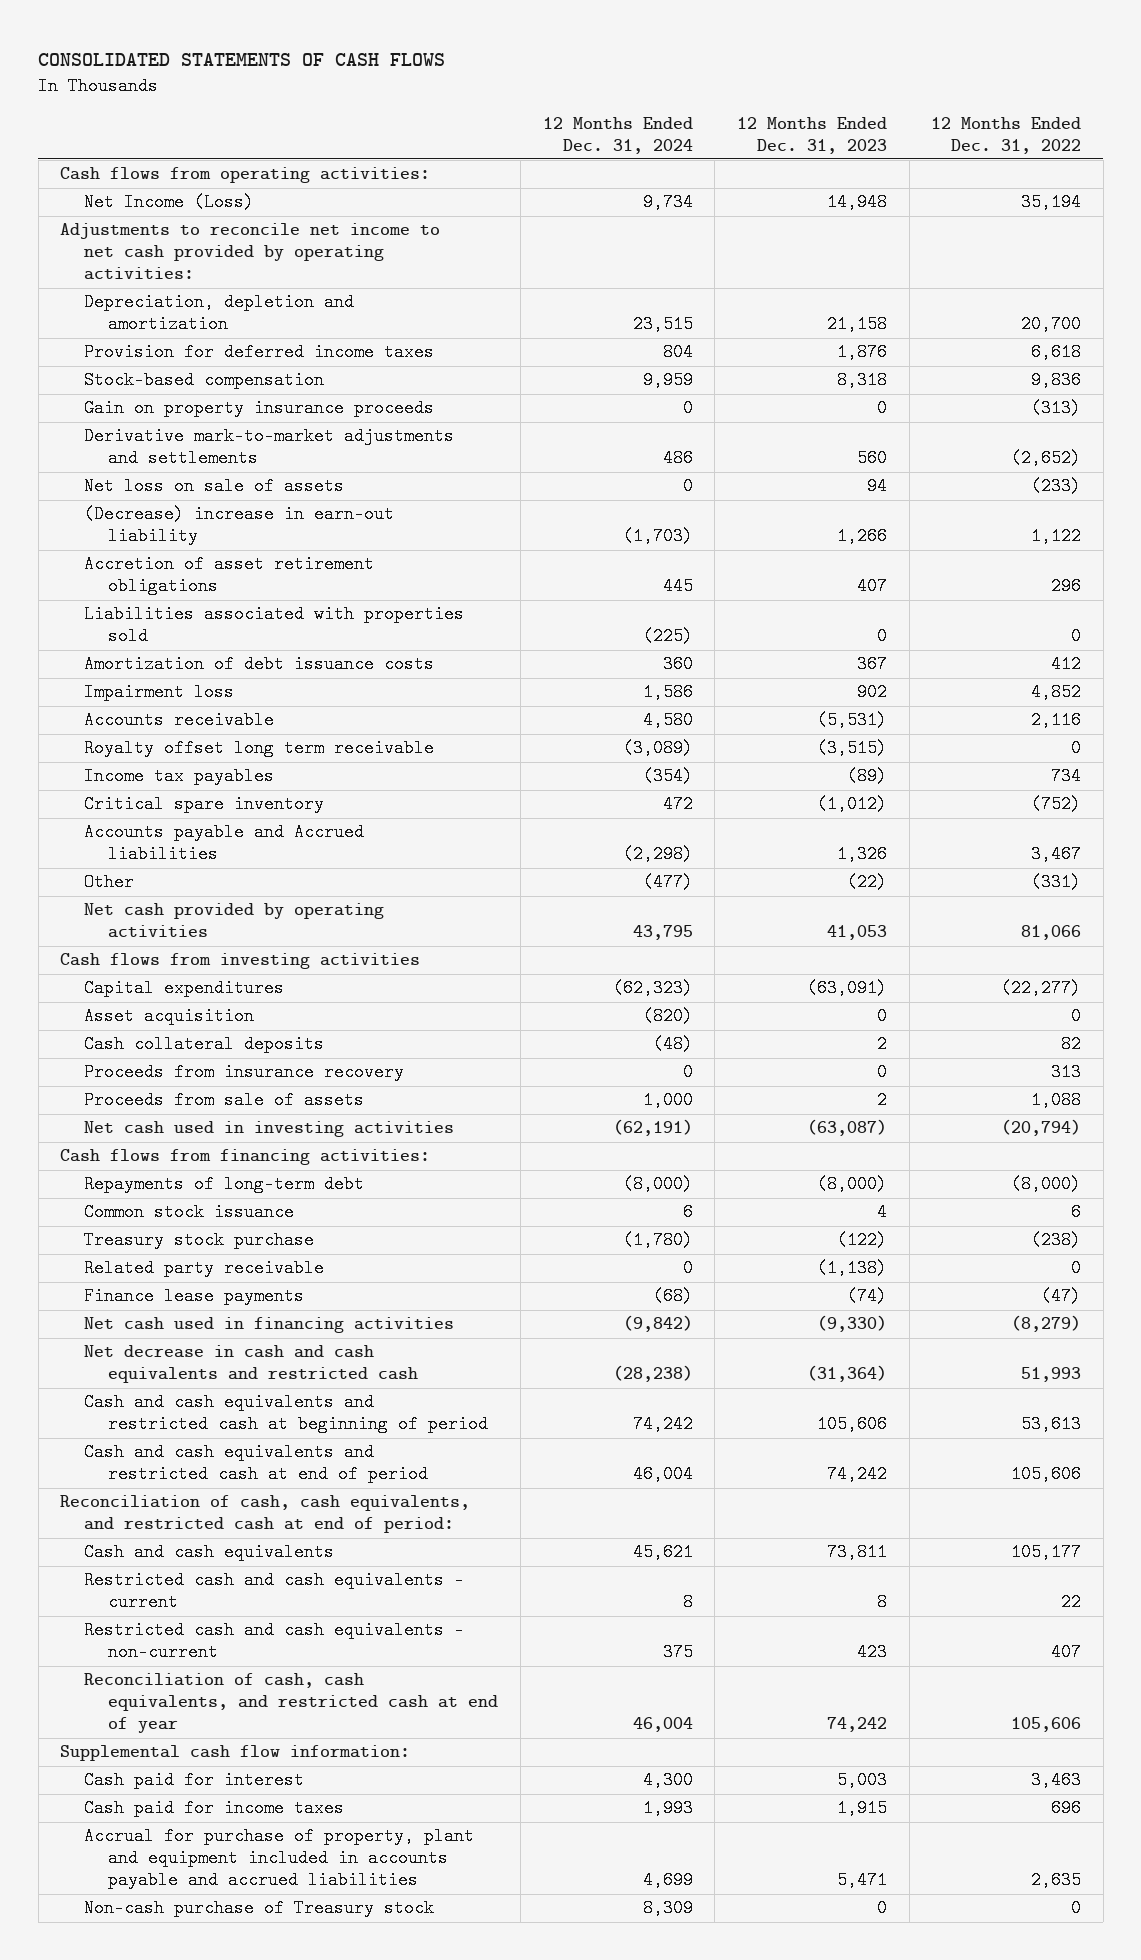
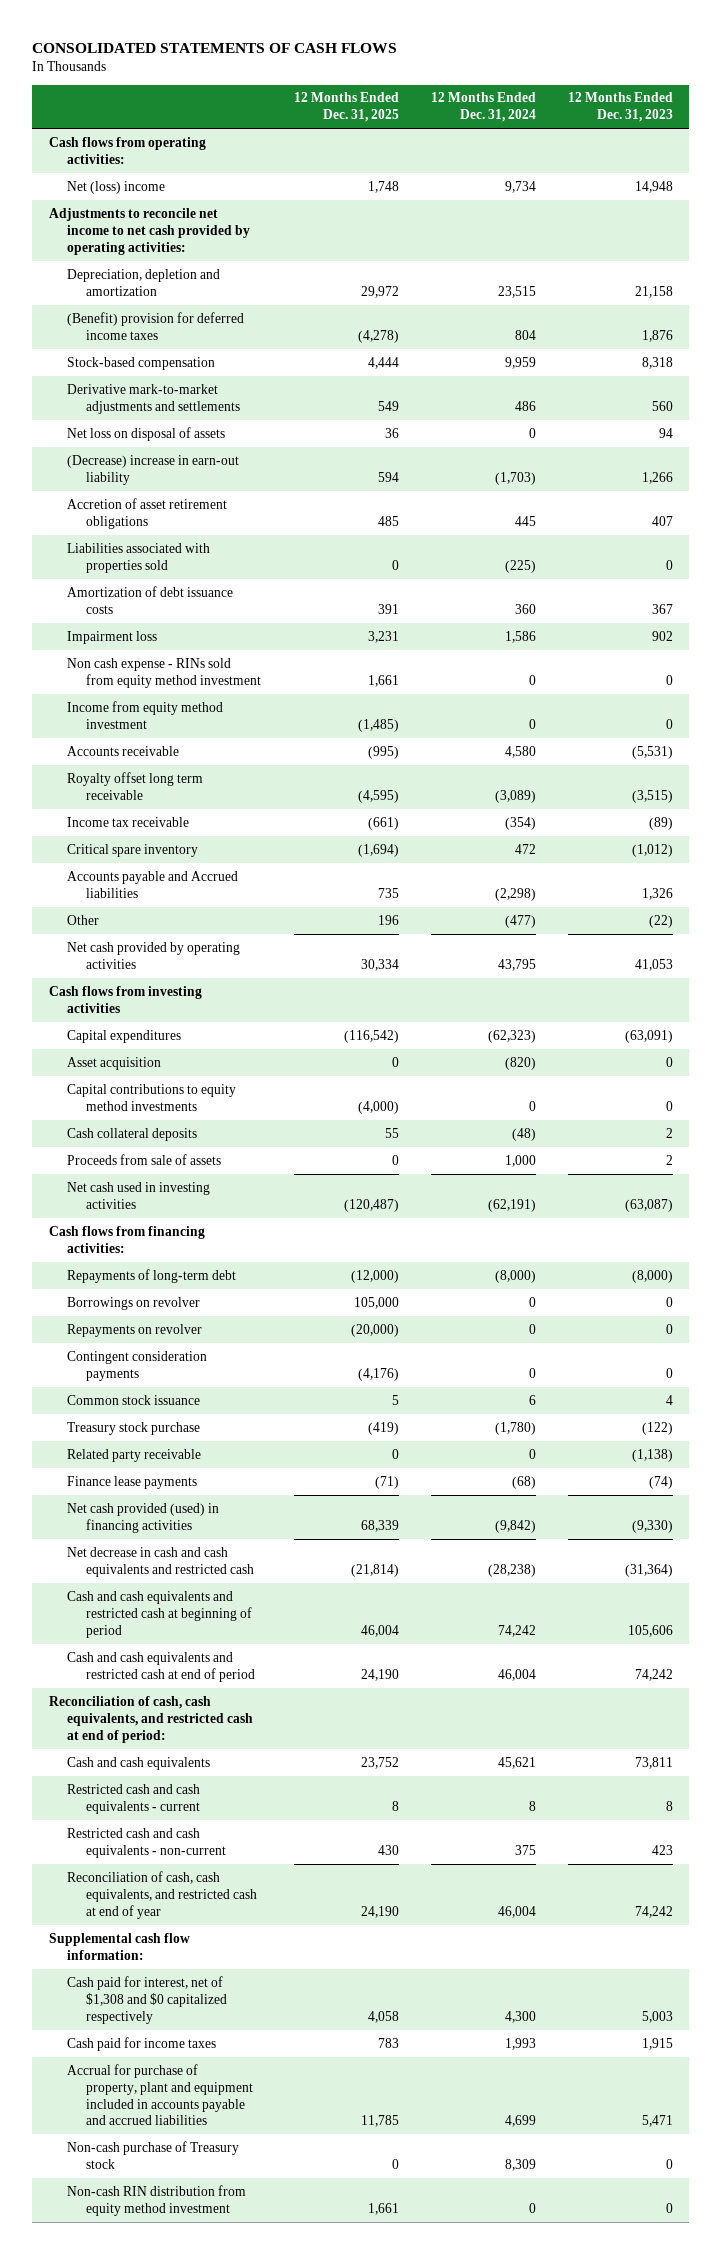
[931,116,1082,154] 12 Months Ended Dec. 31, 2022 -> none
none -> [293,92,399,123] 12 Months Ended Dec. 31, 2025
[84,193,255,212] Net Income (Loss) -> [67,180,166,194] Net (loss) income
[84,343,435,362] Provision for deferred income taxes -> [67,311,245,340] (Benefit) provision for deferred income taxes
[84,399,435,418] Gain on property insurance proceeds -> none
[84,477,345,496] Net loss on sale of assets -> [67,426,226,441] Net loss on disposal of assets
none -> [67,657,262,688] Non cash expense - RINs sold from equity method investment
none -> [67,700,224,729] Income from equity method investment
[84,767,275,786] Income tax payables -> [67,816,190,827] Income tax receivable
none -> [67,1083,237,1111] Capital contributions to equity method investments
[84,1063,405,1082] Proceeds from insurance recovery -> none
none -> [67,1296,201,1310] Borrowings on revolver
none -> [67,1323,203,1337] Repayments on revolver
none -> [67,1350,208,1381] Contingent consideration payments
[84,1317,455,1334] Net cash used in financing activities -> [67,1502,220,1533] Net cash provided (used) in financing activities
[84,1771,305,1790] Cash paid for interest -> [67,1975,228,2024] Cash paid for interest, net of $1,308 and $0 capitalized respectively
none -> [67,2184,247,2216] Non-cash RIN distribution from equity method investment

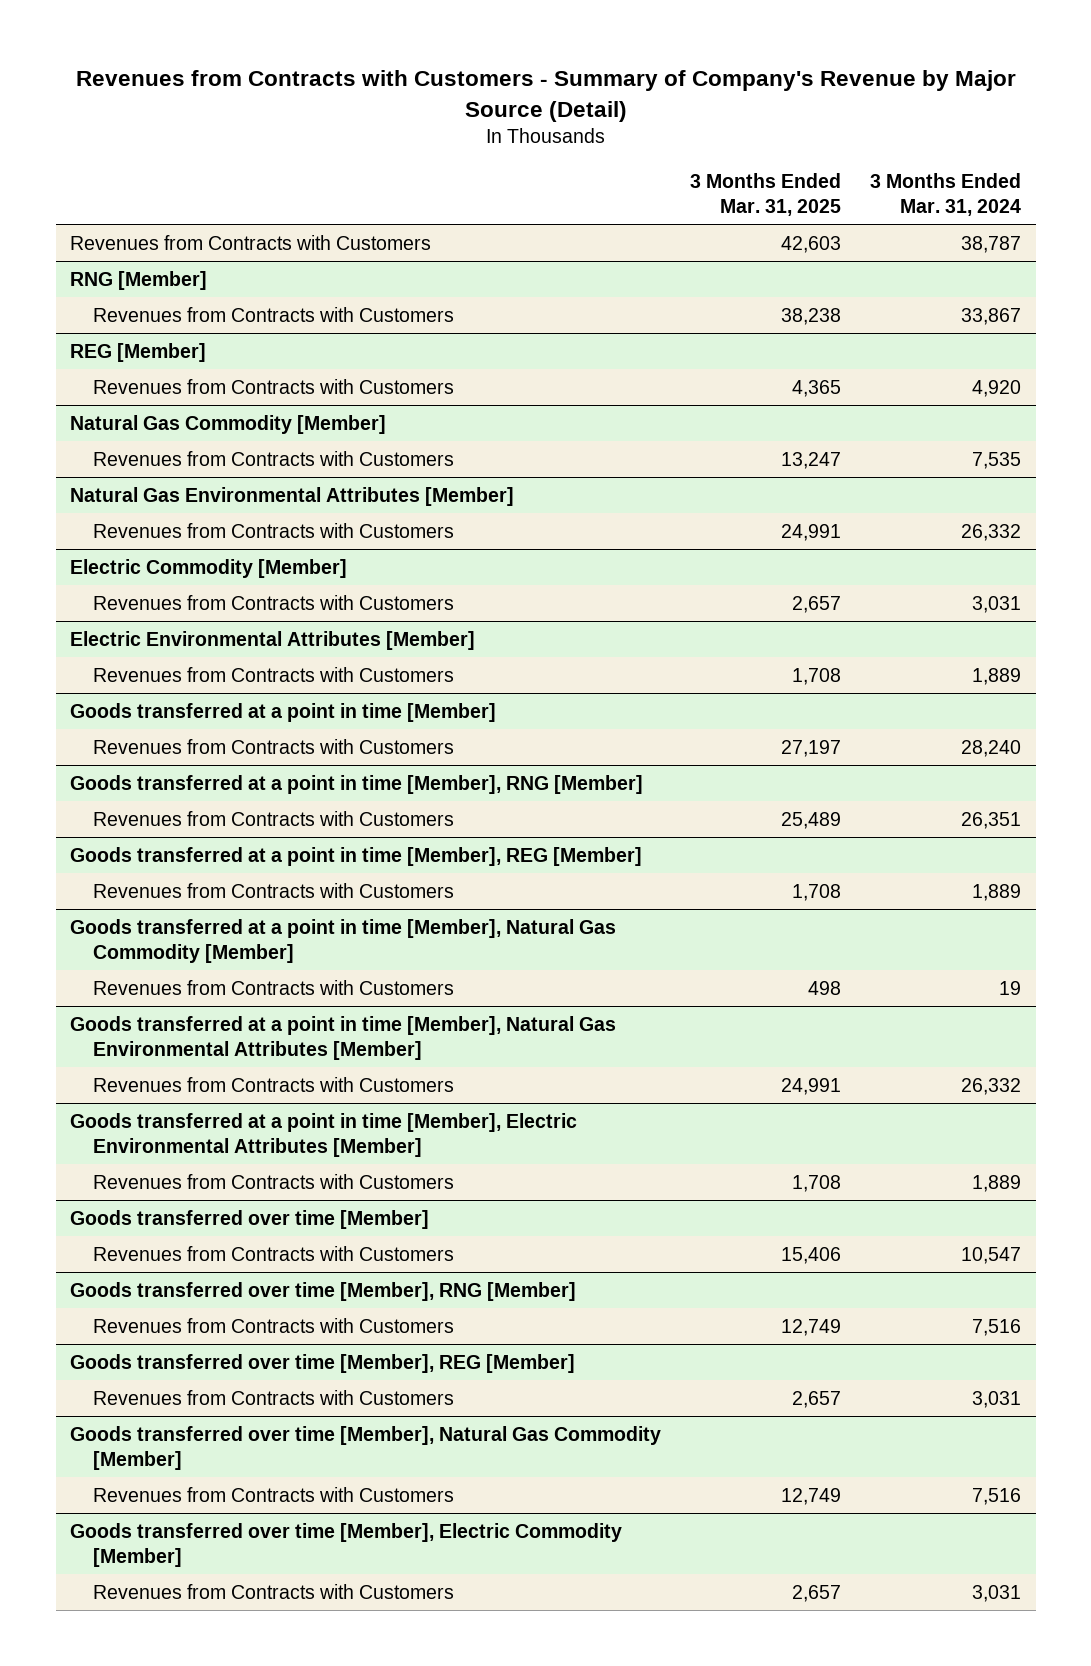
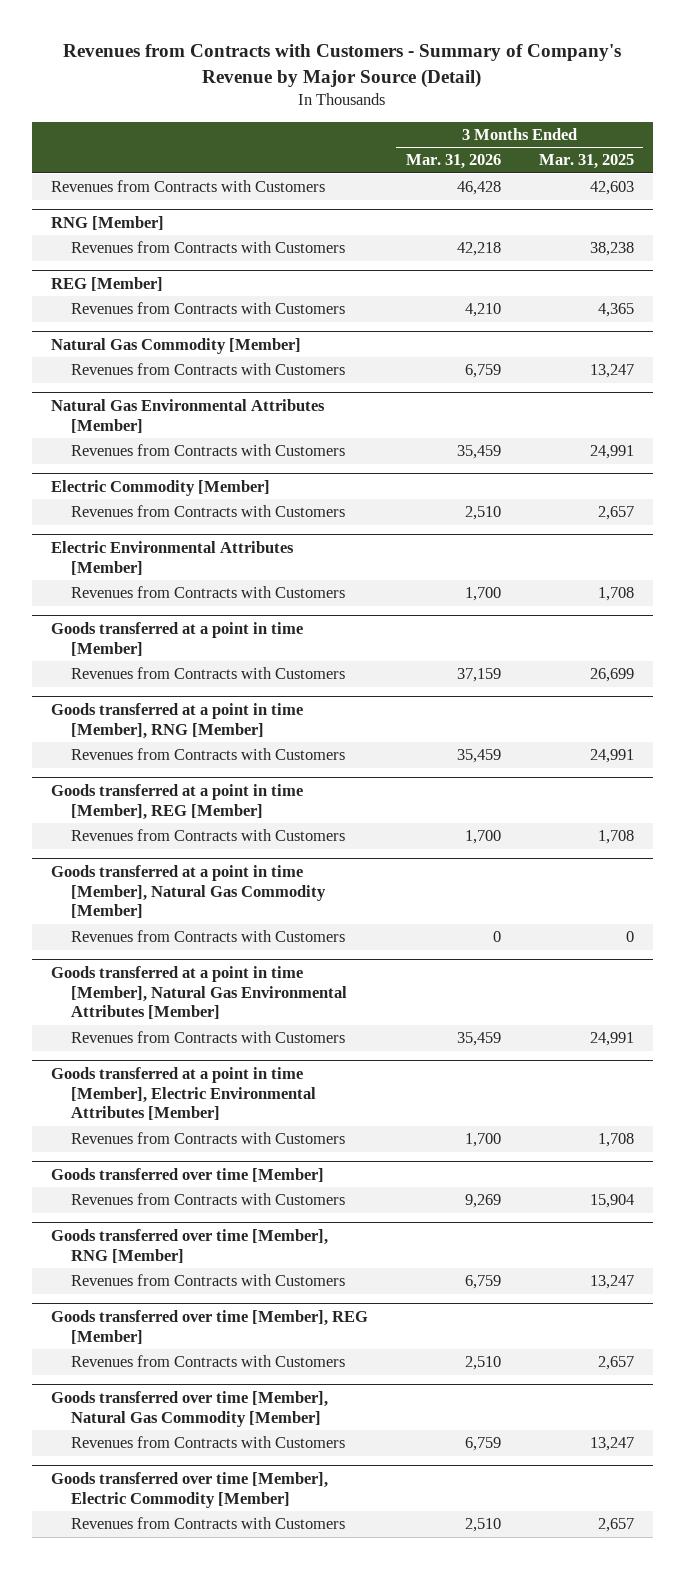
[870,172,1022,216] 3 Months Ended Mar. 31, 2024 -> none
none -> [405,154,501,170] Mar. 31, 2026
[781,739,842,757] 27,197 -> [589,668,634,683] 26,699
[781,811,842,829] 25,489 -> [589,749,634,764] 24,991
[808,980,842,995] 498 -> [625,931,634,943] 0
[781,1246,842,1264] 15,406 -> [589,1194,634,1209] 15,904
[781,1318,842,1336] 12,749 -> [589,1275,634,1290] 13,247
[781,1487,842,1505] 12,749 -> [589,1437,634,1452] 13,247

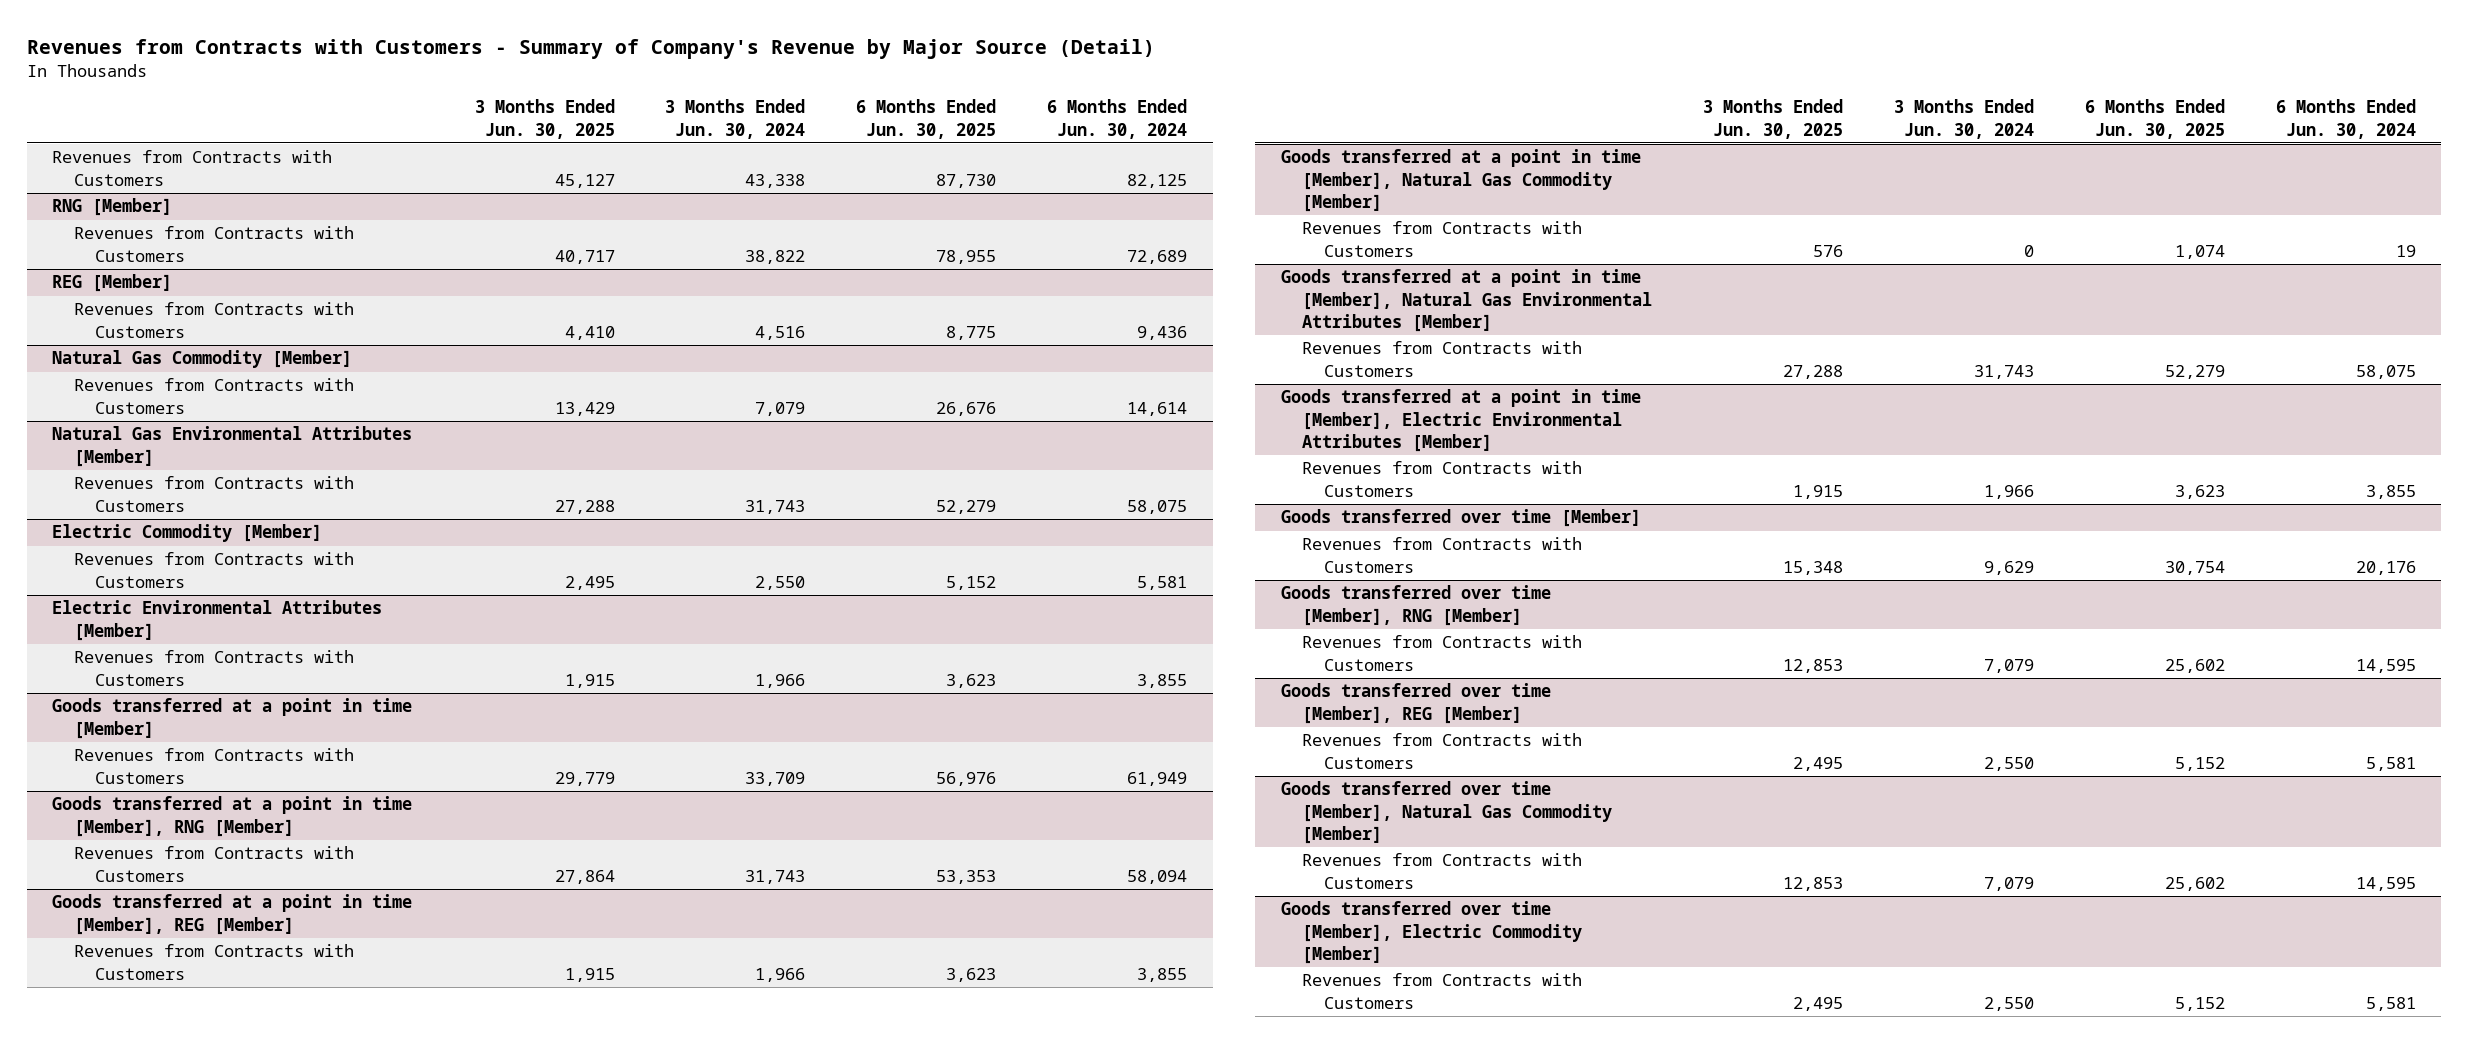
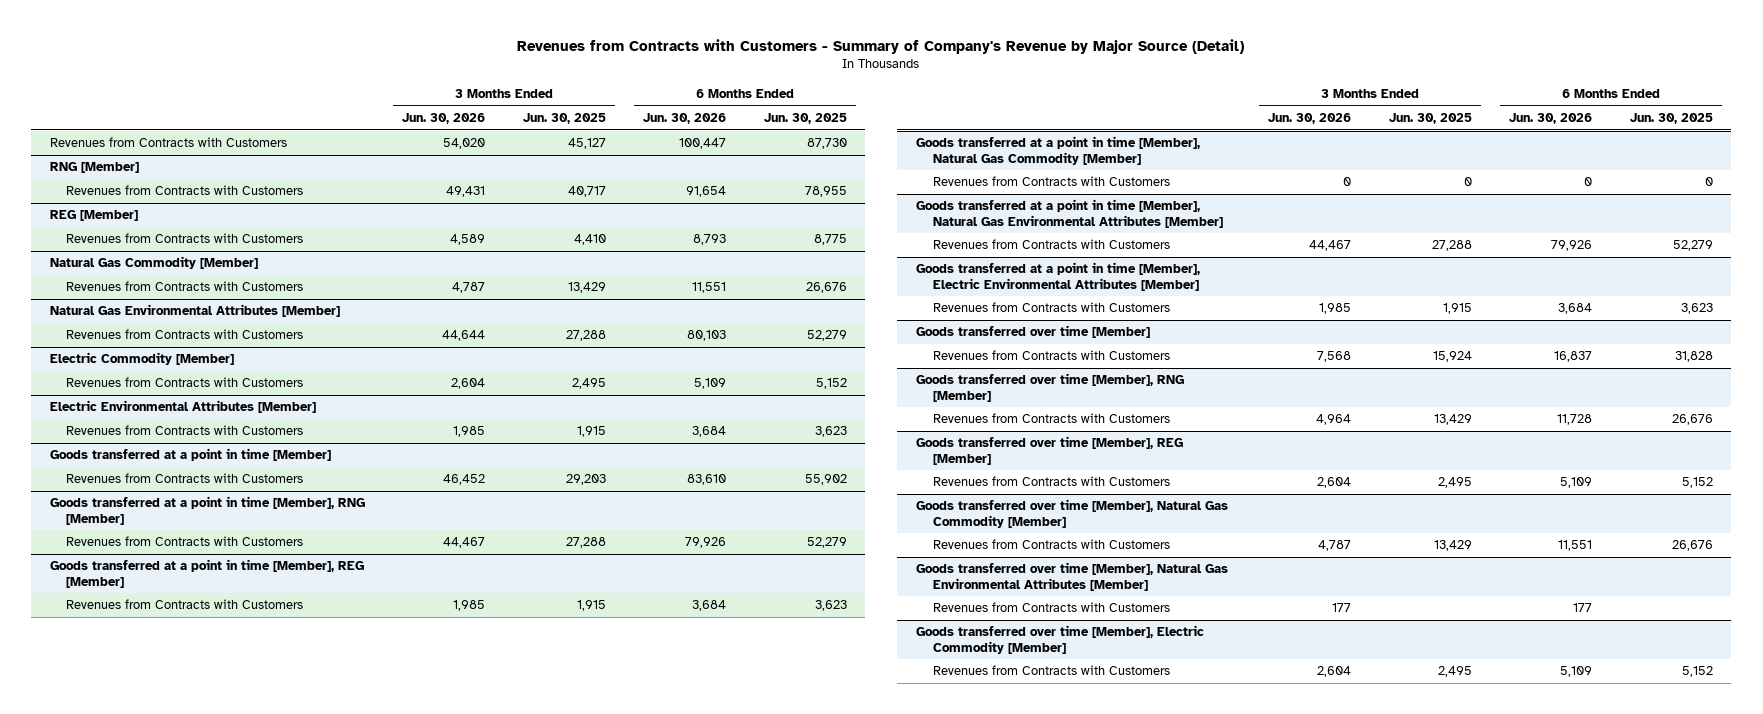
[665,99,806,139] 3 Months Ended Jun. 30, 2024 -> none
[1047,99,1188,139] 6 Months Ended Jun. 30, 2024 -> none
none -> [402,112,486,124] Jun. 30, 2026
none -> [643,112,727,124] Jun. 30, 2026
[554,771,615,786] 29,779 -> [565,474,606,486] 29,203
[936,771,997,786] 56,976 -> [804,474,847,486] 55,902
[554,869,615,884] 27,864 -> [565,537,606,549] 27,288
[936,869,997,884] 53,353 -> [806,537,847,549] 52,279
[1813,244,1844,257] 576 -> [1463,177,1472,187] 0
[2174,244,2225,259] 1,074 -> [1704,177,1713,187] 0
[1783,560,1844,575] 15,348 -> [1432,351,1472,363] 15,924
[2164,560,2225,575] 30,754 -> [1674,351,1713,363] 31,828
[1783,658,1844,673] 12,853 -> [1433,414,1472,426] 13,429
[2164,658,2225,673] 25,602 -> [1671,414,1713,426] 26,676
[1783,876,1844,891] 12,853 -> [1433,540,1472,552] 13,429
[2164,876,2225,891] 25,602 -> [1671,540,1713,552] 26,676
none -> [916,562,1229,591] Goods transferred over time [Member], Natural Gas Environmental Attributes [Member]
none -> [932,602,1170,613] Revenues from Contracts with Customers

